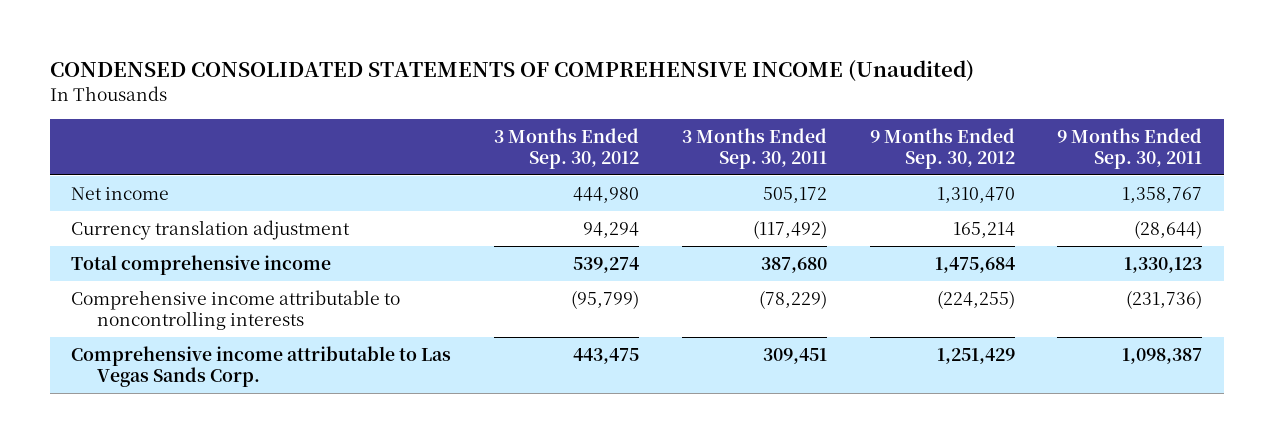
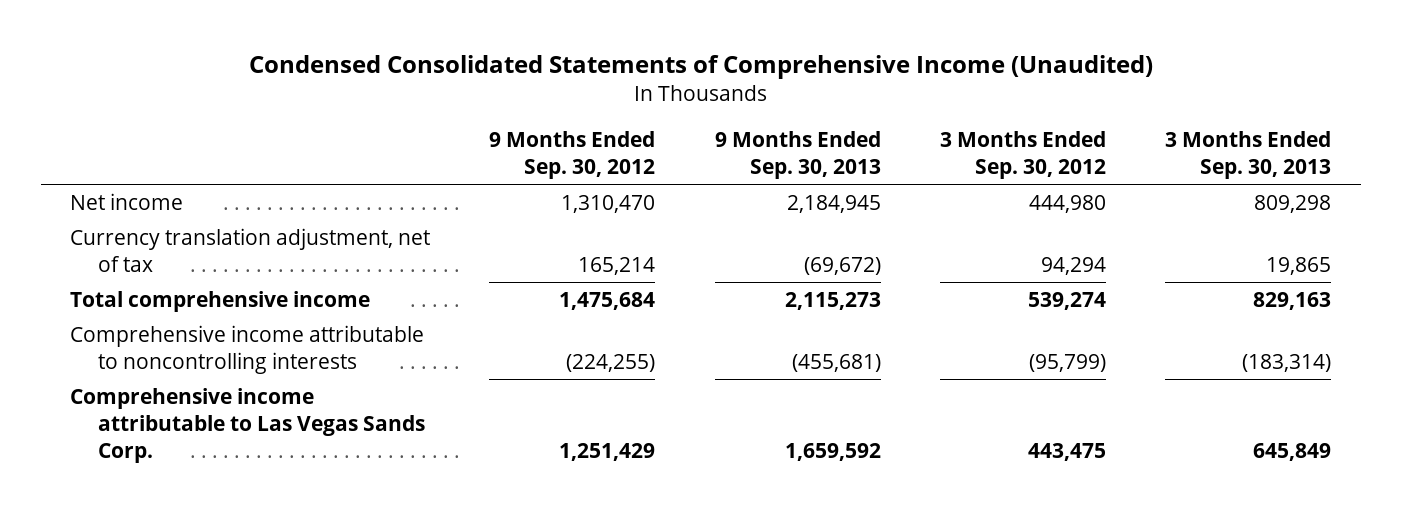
[49,60,974,83] CONDENSED CONSOLIDATED STATEMENTS OF COMPREHENSIVE INCOME (Unaudited) -> [248,55,1153,80] Condensed Consolidated Statements of Comprehensive Income (Unaudited)
[681,127,827,170] 3 Months Ended Sep. 30, 2011 -> none
[1057,127,1203,170] 9 Months Ended Sep. 30, 2011 -> none
none -> [714,131,881,180] 9 Months Ended Sep. 30, 2013
none -> [1165,131,1332,180] 3 Months Ended Sep. 30, 2013
[71,219,351,240] Currency translation adjustment -> [70,227,431,272] Currency translation adjustment, net of tax

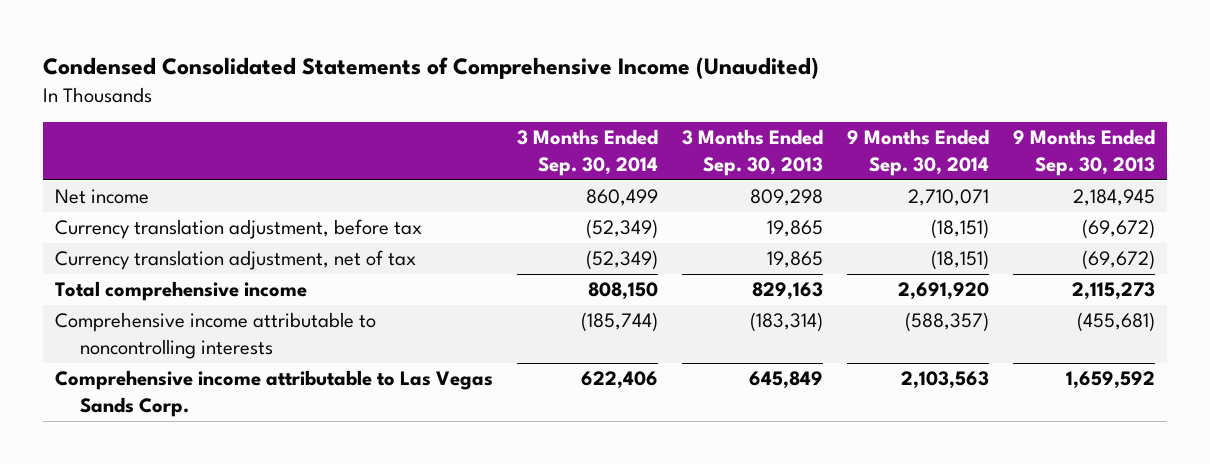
[489,131,656,180] 9 Months Ended Sep. 30, 2012 -> none
[939,131,1106,180] 3 Months Ended Sep. 30, 2012 -> none
none -> [517,129,659,176] 3 Months Ended Sep. 30, 2014
none -> [847,129,990,176] 9 Months Ended Sep. 30, 2014
none -> [55,219,423,240] Currency translation adjustment, before tax

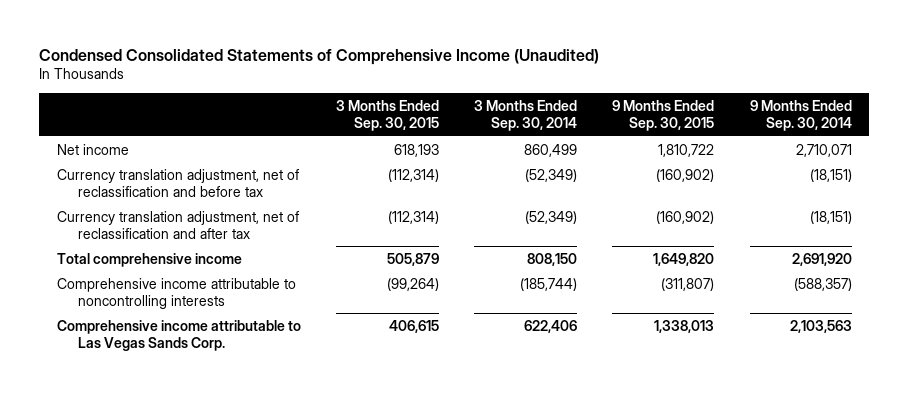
[682,129,824,176] 3 Months Ended Sep. 30, 2013 -> none
[1013,129,1156,176] 9 Months Ended Sep. 30, 2013 -> none
none -> [336,100,440,132] 3 Months Ended Sep. 30, 2015
none -> [612,100,715,132] 9 Months Ended Sep. 30, 2015
[55,219,423,240] Currency translation adjustment, before tax -> [56,168,299,197] Currency translation adjustment, net of reclassification and before tax
[55,250,417,271] Currency translation adjustment, net of tax -> [56,210,299,239] Currency translation adjustment, net of reclassification and after tax

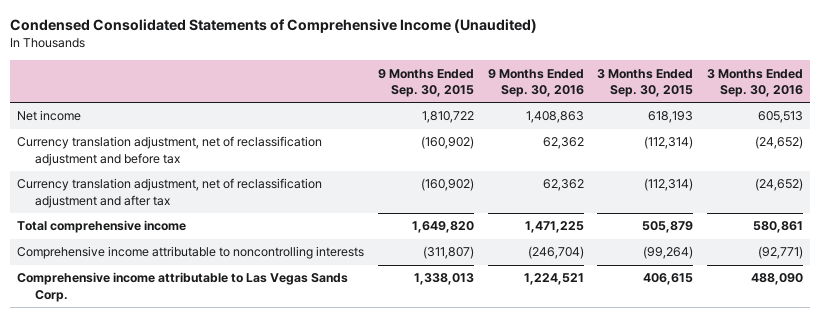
[474,100,578,132] 3 Months Ended Sep. 30, 2014 -> none
[749,100,852,132] 9 Months Ended Sep. 30, 2014 -> none
none -> [487,68,584,97] 9 Months Ended Sep. 30, 2016
none -> [706,68,803,97] 3 Months Ended Sep. 30, 2016
[56,168,299,197] Currency translation adjustment, net of reclassification and before tax -> [17,136,323,166] Currency translation adjustment, net of reclassification adjustment and before tax
[56,210,299,239] Currency translation adjustment, net of reclassification and after tax -> [17,178,323,208] Currency translation adjustment, net of reclassification adjustment and after tax

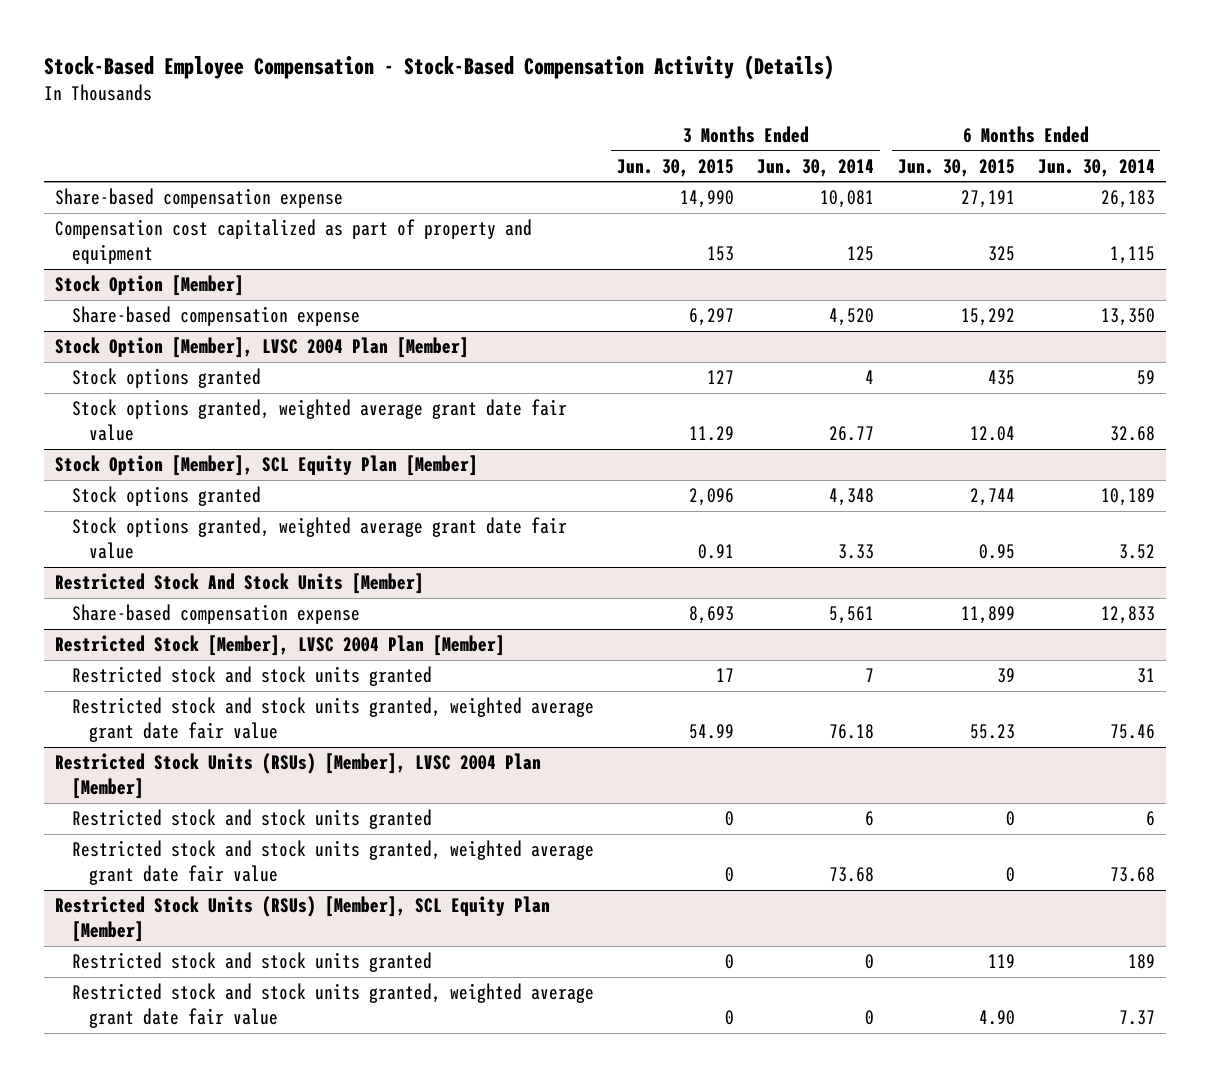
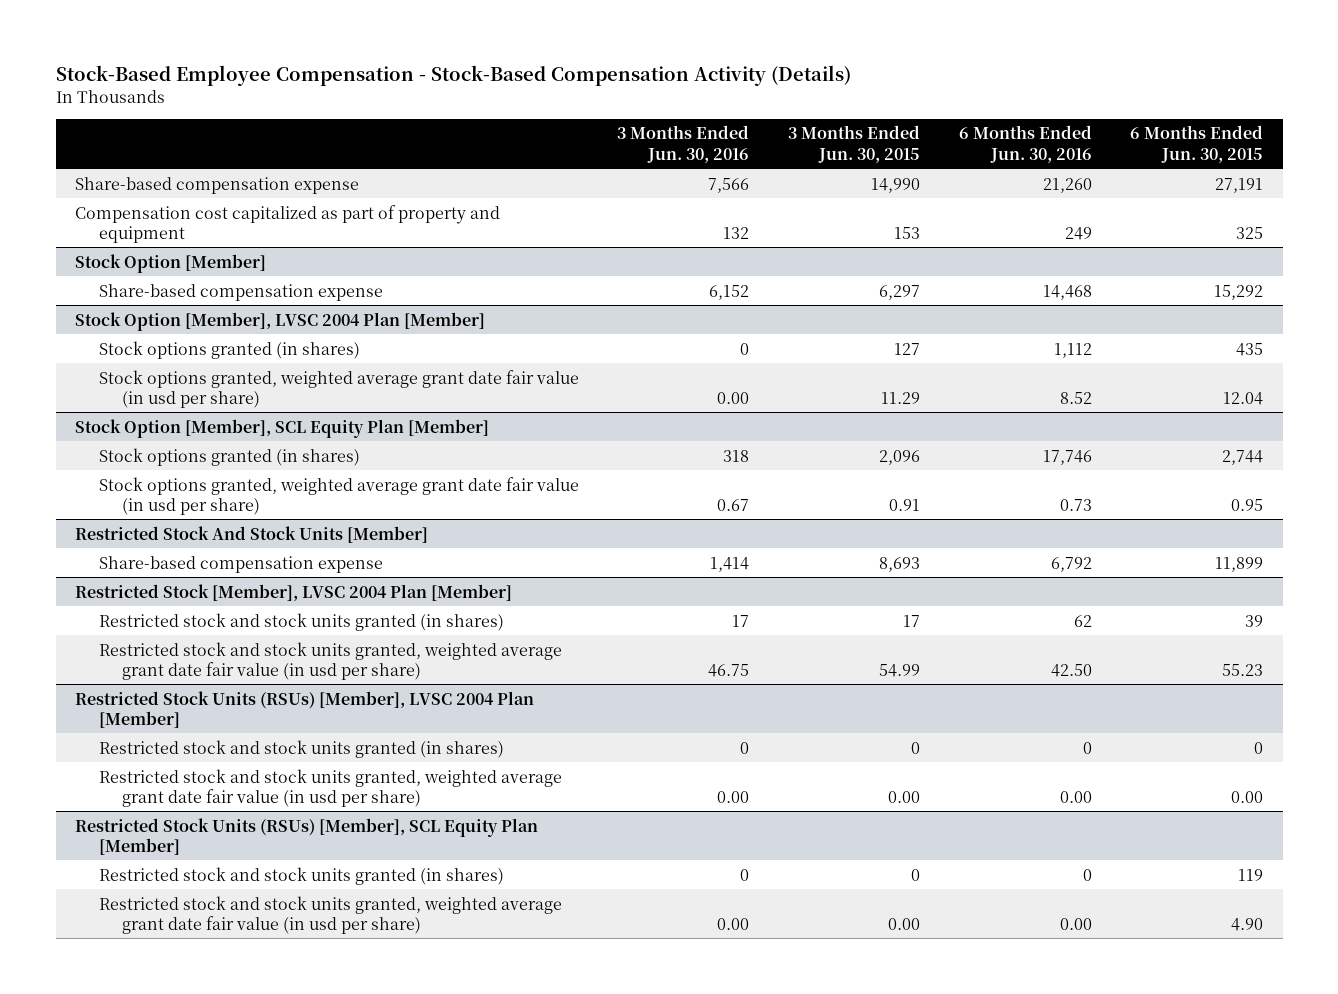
[757,158,875,177] Jun. 30, 2014 -> none
[1037,158,1155,177] Jun. 30, 2014 -> none
none -> [617,125,750,163] 3 Months Ended Jun. 30, 2016
none -> [958,125,1092,163] 6 Months Ended Jun. 30, 2016
[71,368,261,389] Stock options granted -> [98,340,360,359] Stock options granted (in shares)
[71,399,567,442] Stock options granted, weighted average grant date fair value -> [98,369,579,408] Stock options granted, weighted average grant date fair value (in usd per share)
[71,486,261,507] Stock options granted -> [98,447,360,466] Stock options granted (in shares)
[71,517,567,560] Stock options granted, weighted average grant date fair value -> [98,476,579,515] Stock options granted, weighted average grant date fair value (in usd per share)
[71,666,432,687] Restricted stock and stock units granted -> [98,612,504,631] Restricted stock and stock units granted (in shares)
[71,697,594,743] Restricted stock and stock units granted, weighted average grant date fair value -> [98,641,562,680] Restricted stock and stock units granted, weighted average grant date fair value (in usd per share)
[71,809,432,830] Restricted stock and stock units granted -> [98,739,504,758] Restricted stock and stock units granted (in shares)
[71,840,594,886] Restricted stock and stock units granted, weighted average grant date fair value -> [98,768,562,807] Restricted stock and stock units granted, weighted average grant date fair value (in usd per share)
[725,867,735,883] 0 -> [887,790,920,803] 0.00
[1005,867,1015,883] 0 -> [1231,790,1264,803] 0.00
[71,952,432,973] Restricted stock and stock units granted -> [98,866,504,885] Restricted stock and stock units granted (in shares)
[71,983,594,1029] Restricted stock and stock units granted, weighted average grant date fair value -> [98,895,562,934] Restricted stock and stock units granted, weighted average grant date fair value (in usd per share)
[725,1010,735,1026] 0 -> [887,917,920,930] 0.00

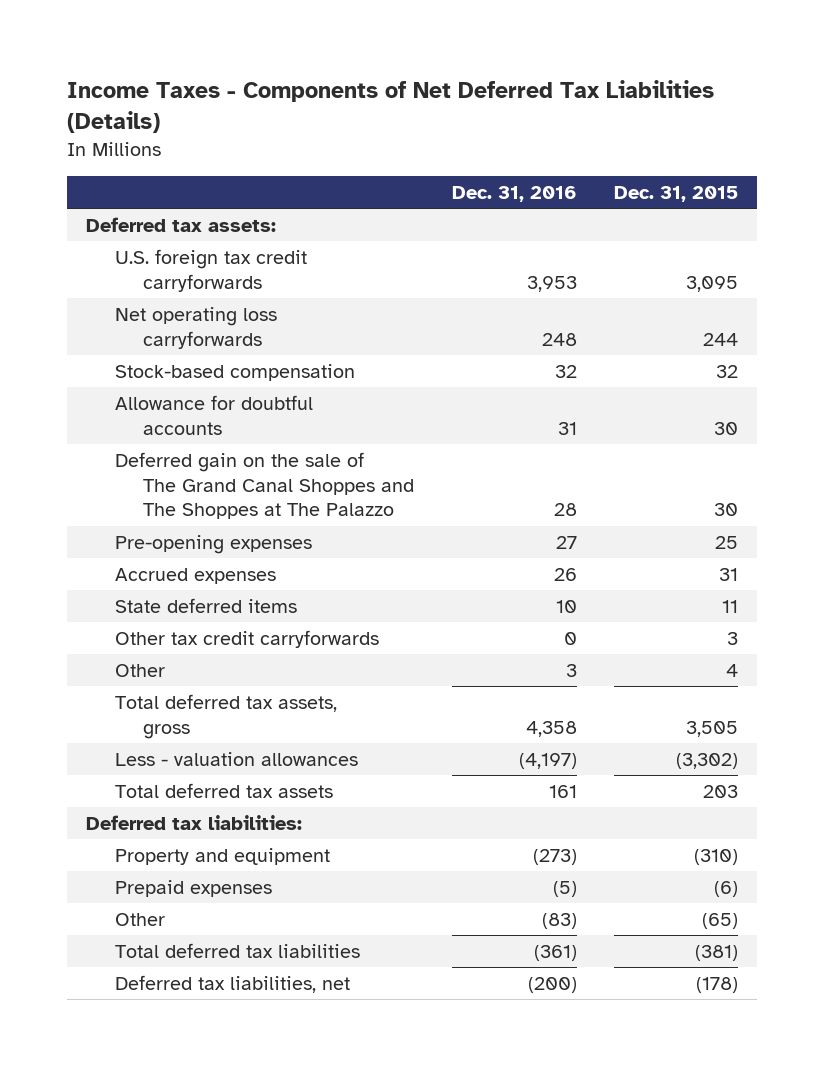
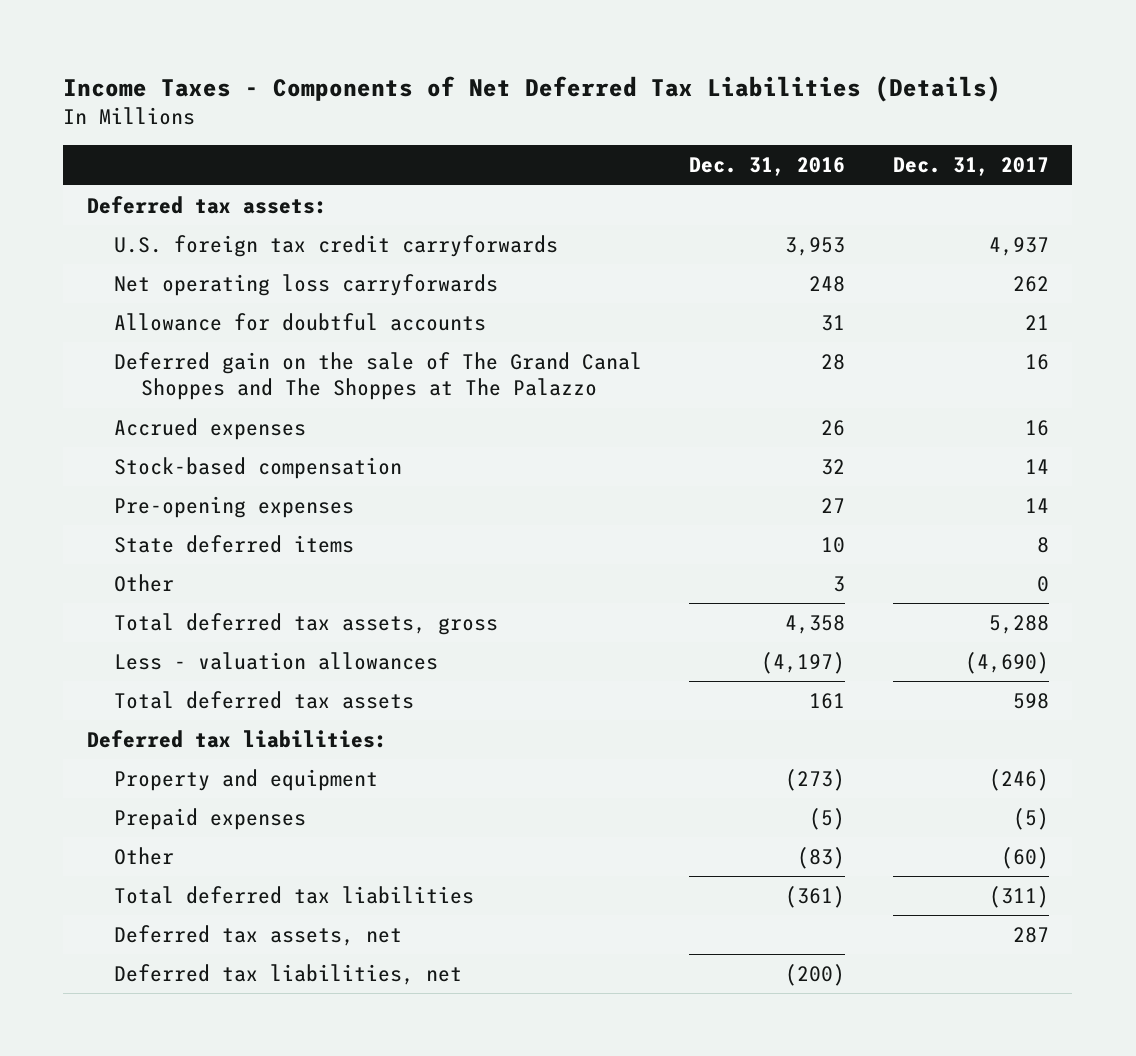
[614,186,739,203] Dec. 31, 2015 -> none
none -> [892,157,1049,177] Dec. 31, 2017
[114,363,355,381] Stock-based compensation -> [113,456,402,479] Stock-based compensation
[114,534,312,554] Pre-opening expenses -> [113,495,354,518] Pre-opening expenses
[114,629,379,648] Other tax credit carryforwards -> none
none -> [113,924,402,946] Deferred tax assets, net

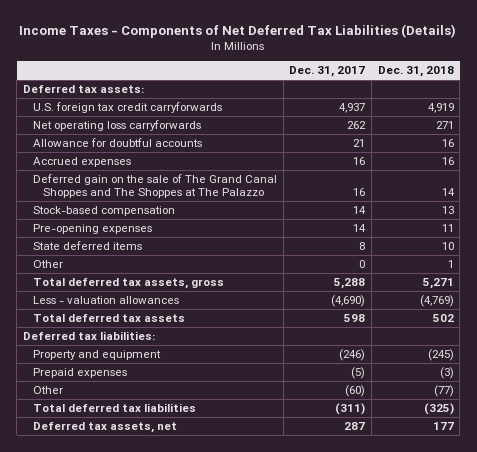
[689,157,846,177] Dec. 31, 2016 -> none
none -> [377,66,454,78] Dec. 31, 2018
[113,351,642,401] Deferred gain on the sale of The Grand Canal Shoppes and The Shoppes at The Palazzo -> [33,173,278,199] Deferred gain on the sale of The Grand Canal Shoppes and The Shoppes at The Palazzo
[113,963,462,985] Deferred tax liabilities, net -> none

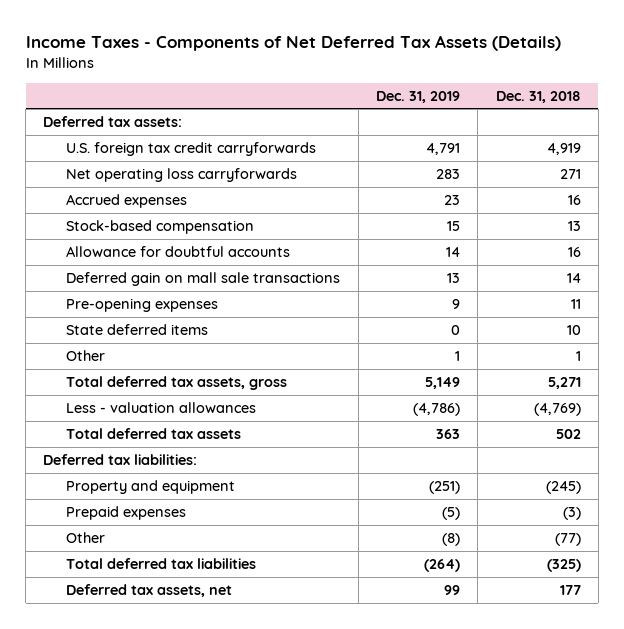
[19,23,457,38] Income Taxes - Components of Net Deferred Tax Liabilities (Details) -> [25,35,561,52] Income Taxes - Components of Net Deferred Tax Assets (Details)
[289,66,366,78] Dec. 31, 2017 -> none
none -> [375,90,460,103] Dec. 31, 2019
[33,173,278,199] Deferred gain on the sale of The Grand Canal Shoppes and The Shoppes at The Palazzo -> none
[33,137,203,147] Allowance for doubtful accounts -> [66,246,291,258] Allowance for doubtful accounts
none -> [66,272,341,287] Deferred gain on mall sale transactions

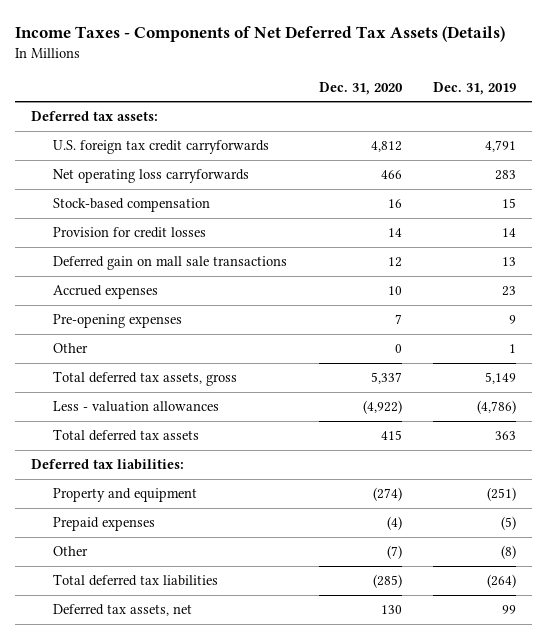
[495,90,581,103] Dec. 31, 2018 -> none
none -> [318,81,403,95] Dec. 31, 2020
[66,246,291,258] Allowance for doubtful accounts -> [53,227,207,239] Provision for credit losses
[66,194,188,209] Accrued expenses -> [53,285,159,300] Accrued expenses
[66,324,209,336] State deferred items -> none

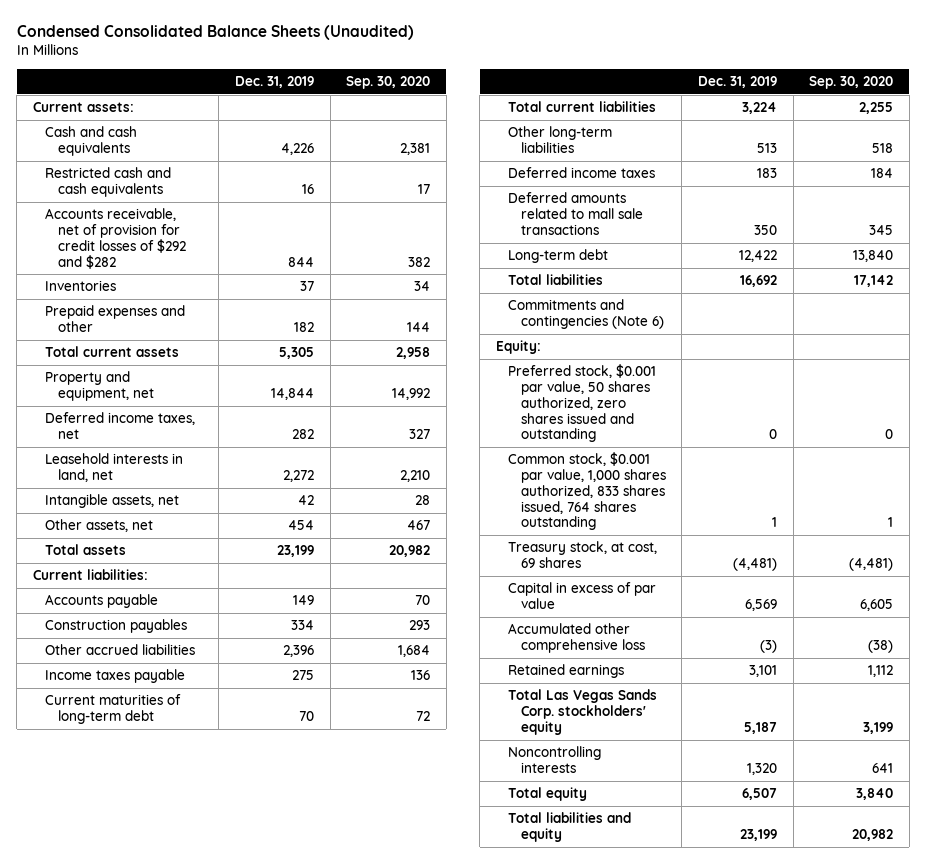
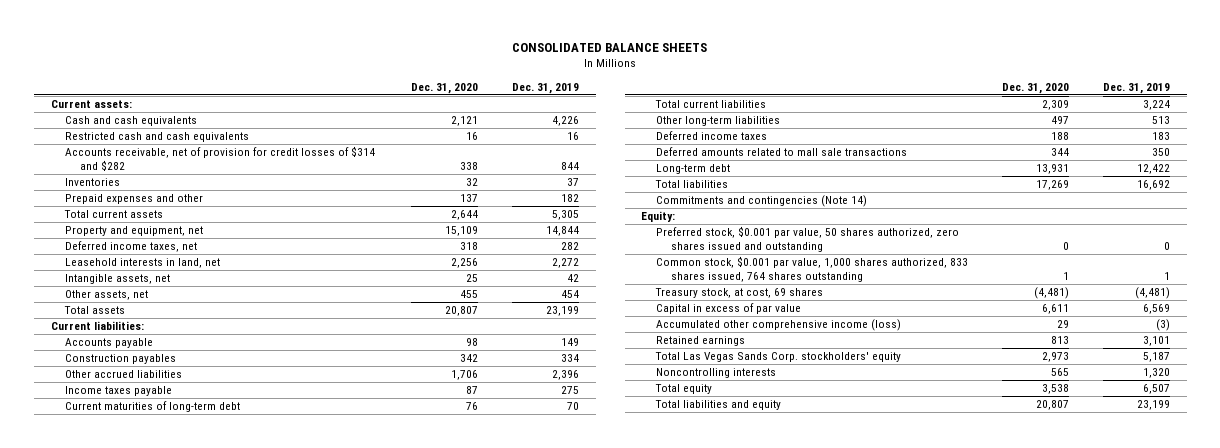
[16,25,414,41] Condensed Consolidated Balance Sheets (Unaudited) -> [512,42,708,52] CONSOLIDATED BALANCE SHEETS
[346,75,431,89] Sep. 30, 2020 -> none
none -> [411,82,479,94] Dec. 31, 2020
[45,208,186,269] Accounts receivable, net of provision for credit losses of $292 and $282 -> [65,146,376,171] Accounts receivable, net of provision for credit losses of $314 and $282
[508,299,664,330] Commitments and contingencies (Note 6) -> [655,195,867,208] Commitments and contingencies (Note 14)
[508,623,645,654] Accumulated other comprehensive loss -> [655,319,901,332] Accumulated other comprehensive income (loss)

